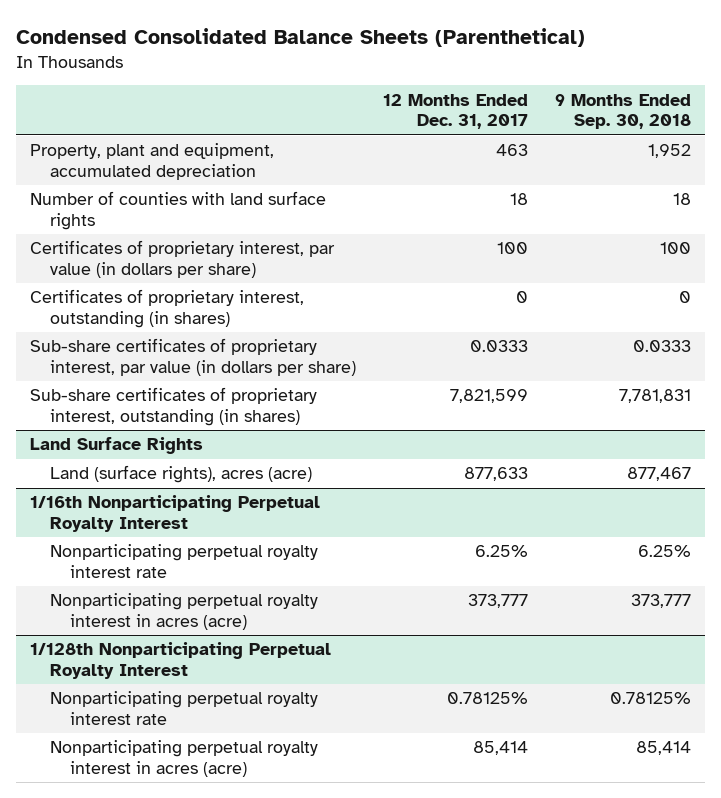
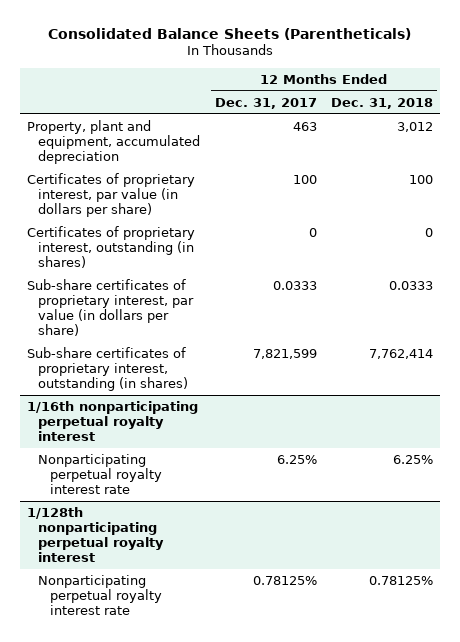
[16,27,586,47] Condensed Consolidated Balance Sheets (Parenthetical) -> [47,27,411,40] Consolidated Balance Sheets (Parentheticals)
[555,93,692,130] 9 Months Ended Sep. 30, 2018 -> none
none -> [331,97,434,109] Dec. 31, 2018
[29,191,326,231] Number of counties with land surface rights -> none
[29,437,203,455] Land Surface Rights -> none
[50,465,313,484] Land (surface rights), acres (acre) -> none
[29,495,320,533] 1/16th Nonparticipating Perpetual Royalty Interest -> [26,401,198,441] 1/16th nonparticipating perpetual royalty interest
[50,593,319,631] Nonparticipating perpetual royalty interest in acres (acre) -> none
[29,642,331,680] 1/128th Nonparticipating Perpetual Royalty Interest -> [26,507,165,562] 1/128th nonparticipating perpetual royalty interest
[50,740,319,778] Nonparticipating perpetual royalty interest in acres (acre) -> none

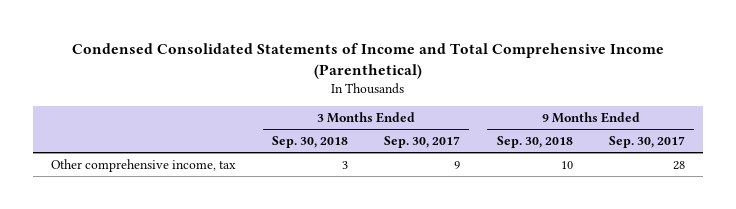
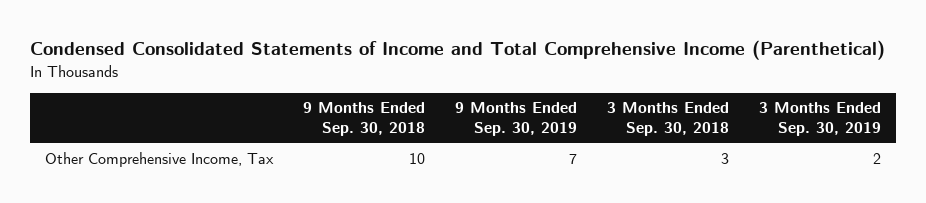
[384,136,461,149] Sep. 30, 2017 -> none
[608,136,685,149] Sep. 30, 2017 -> none
none -> [455,102,578,136] 9 Months Ended Sep. 30, 2019
none -> [759,102,882,136] 3 Months Ended Sep. 30, 2019
[51,158,237,172] Other comprehensive income, tax -> [44,151,274,167] Other Comprehensive Income, Tax

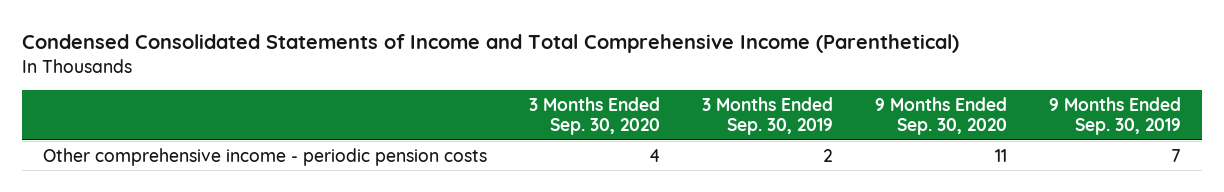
[303,102,426,136] 9 Months Ended Sep. 30, 2018 -> none
[607,102,730,136] 3 Months Ended Sep. 30, 2018 -> none
none -> [528,96,660,136] 3 Months Ended Sep. 30, 2020
none -> [874,96,1007,136] 9 Months Ended Sep. 30, 2020
[44,151,274,167] Other Comprehensive Income, Tax -> [42,147,487,166] Other comprehensive income - periodic pension costs

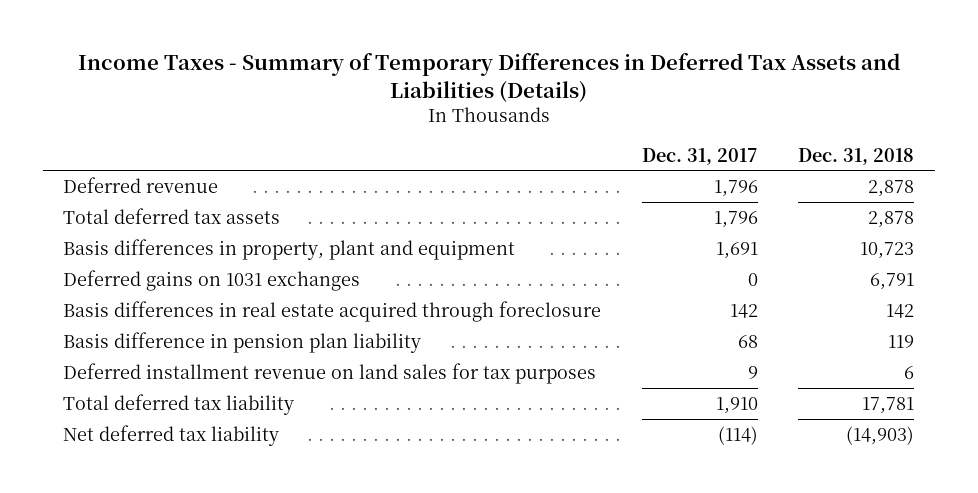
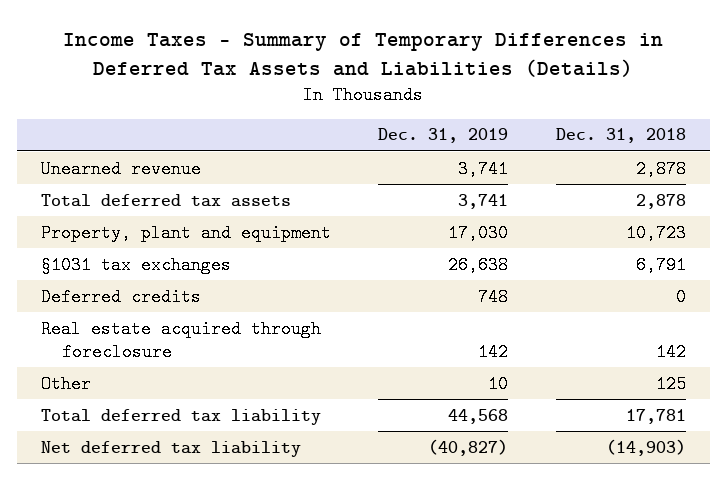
[641,147,758,165] Dec. 31, 2017 -> none
none -> [378,128,509,144] Dec. 31, 2019
[63,176,219,193] Deferred revenue -> [41,159,202,178] Unearned revenue
[63,331,422,353] Basis difference in pension plan liability -> none
[63,362,597,384] Deferred installment revenue on land sales for tax purposes -> none
[63,238,516,260] Basis differences in property, plant and equipment -> [41,223,332,242] Property, plant and equipment
[63,269,361,291] Deferred gains on 1031 exchanges -> [41,255,232,274] §1031 tax exchanges
none -> [41,287,202,306] Deferred credits
[63,300,602,322] Basis differences in real estate acquired through foreclosure -> [41,319,322,361] Real estate acquired through foreclosure
none -> [41,374,92,393] Other

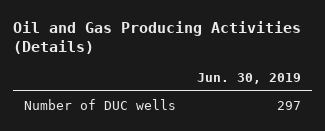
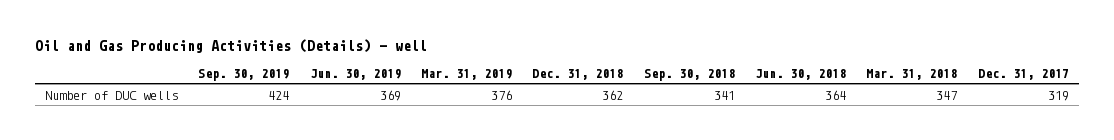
[12,20,301,55] Oil and Gas Producing Activities (Details) -> [34,39,427,54] Oil and Gas Producing Activities (Details) - well
none -> [198,68,290,81] Sep. 30, 2019
none -> [420,68,512,80] Mar. 31, 2019
none -> [532,68,624,80] Dec. 31, 2018
none -> [643,68,735,81] Sep. 30, 2018
none -> [754,68,846,80] Jun. 30, 2018
none -> [866,68,958,80] Mar. 31, 2018
none -> [977,68,1069,80] Dec. 31, 2017
[276,100,301,110] 297 -> [379,89,401,101] 369

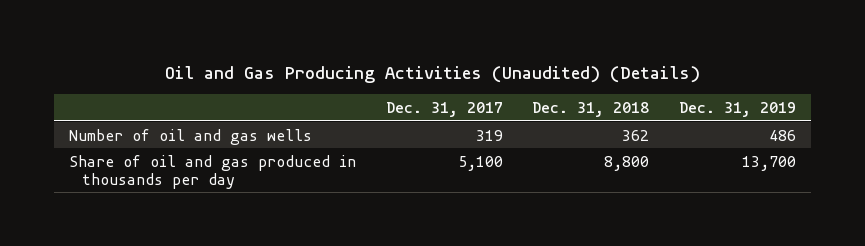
[34,39,427,54] Oil and Gas Producing Activities (Details) - well -> [164,65,700,83] Oil and Gas Producing Activities (Unaudited) (Details)
[198,68,290,81] Sep. 30, 2019 -> none
[309,68,401,80] Jun. 30, 2019 -> none
[420,68,512,80] Mar. 31, 2019 -> none
[643,68,735,81] Sep. 30, 2018 -> none
[754,68,846,80] Jun. 30, 2018 -> none
[866,68,958,80] Mar. 31, 2018 -> none
none -> [679,101,797,117] Dec. 31, 2019
[44,90,178,100] Number of DUC wells -> [69,128,313,145] Number of oil and gas wells
none -> [69,154,357,189] Share of oil and gas produced in thousands per day

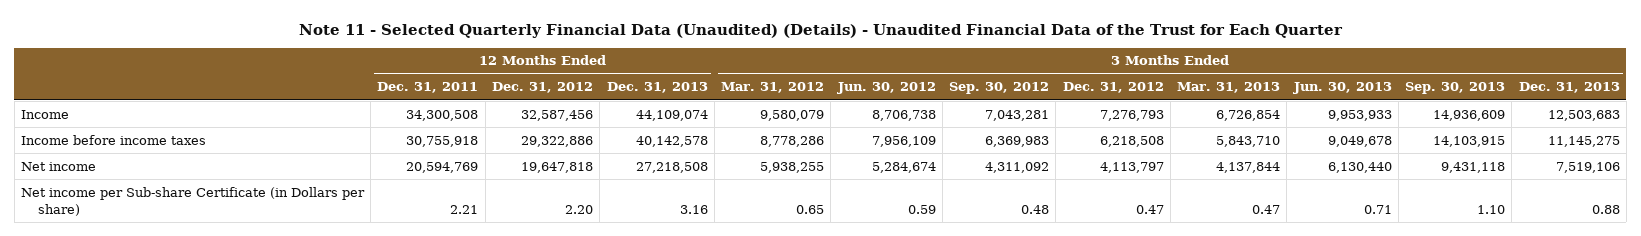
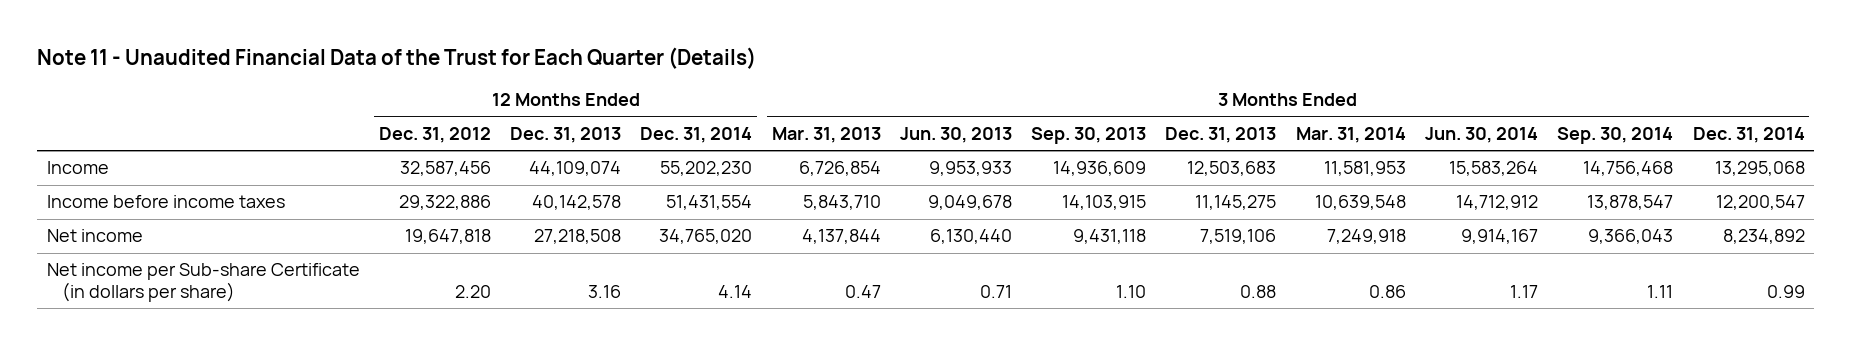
[299,23,1344,38] Note 11 - Selected Quarterly Financial Data (Unaudited) (Details) - Unaudited Financial Data of the Trust for Each Quarter -> [36,46,756,69] Note 11 - Unaudited Financial Data of the Trust for Each Quarter (Details)
[377,82,479,94] Dec. 31, 2011 -> none
[721,82,825,94] Mar. 31, 2012 -> none
[836,82,936,95] Jun. 30, 2012 -> none
[949,82,1050,95] Sep. 30, 2012 -> none
[1062,82,1164,94] Dec. 31, 2012 -> none
none -> [640,127,753,144] Dec. 31, 2014
none -> [1295,127,1406,144] Mar. 31, 2014
none -> [1425,127,1539,144] Jun. 30, 2014
none -> [1557,127,1674,145] Sep. 30, 2014
none -> [1692,127,1805,144] Dec. 31, 2014
[20,186,365,216] Net income per Sub-share Certificate (in Dollars per share) -> [46,263,360,302] Net income per Sub-share Certificate (in dollars per share)

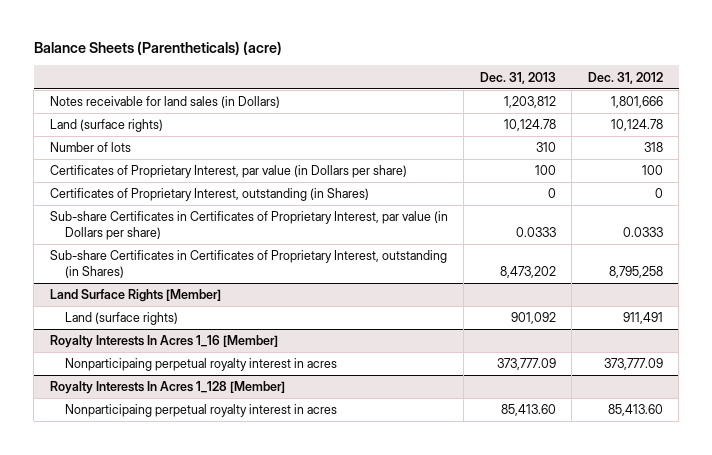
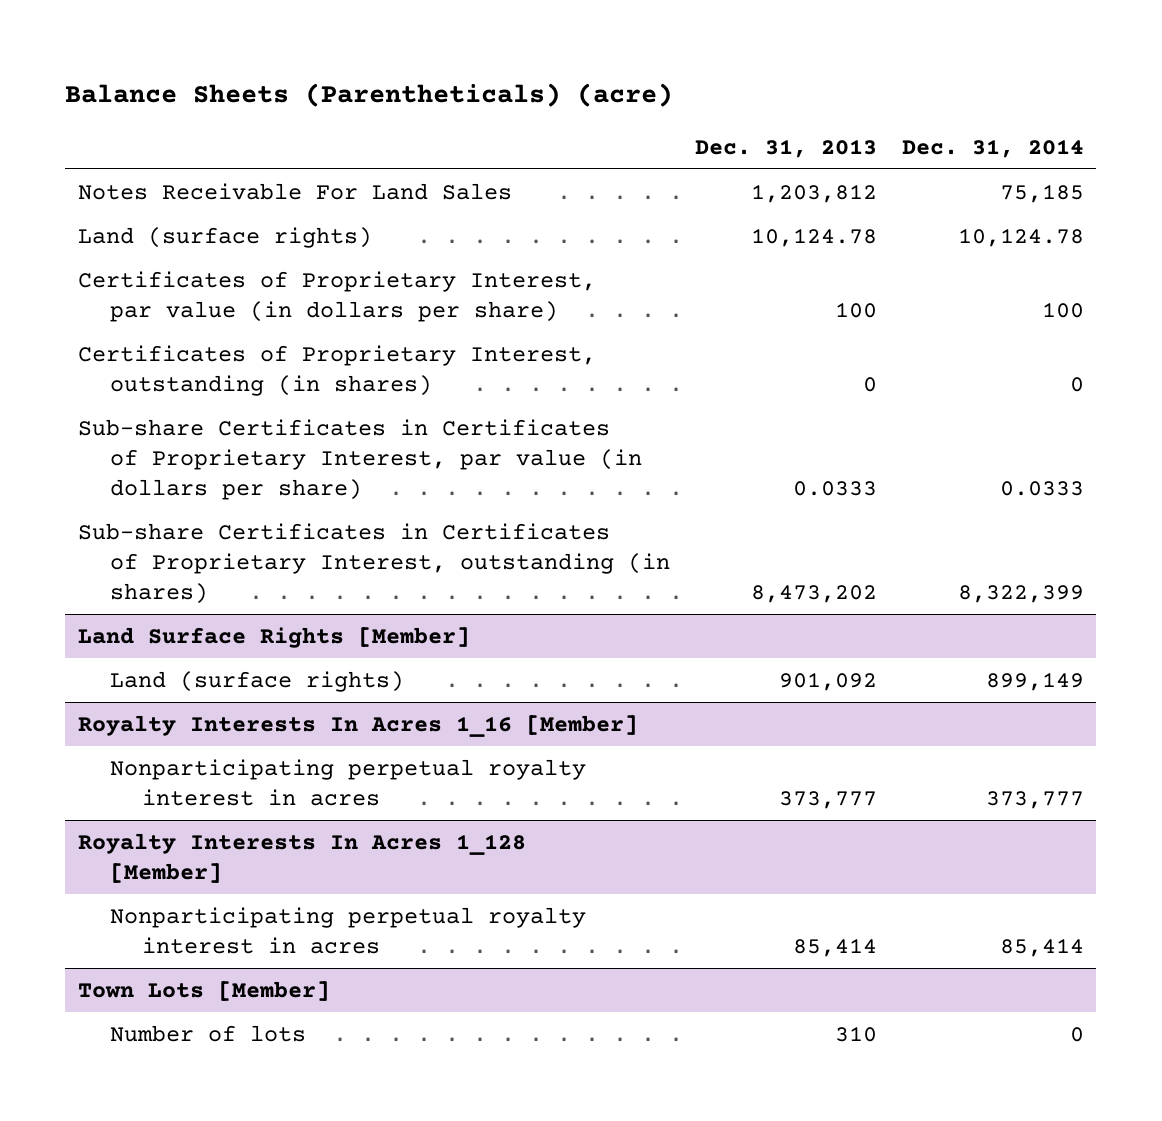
[587,71,663,84] Dec. 31, 2012 -> none
none -> [901,138,1084,158] Dec. 31, 2014
[49,96,280,109] Notes receivable for land sales (in Dollars) -> [77,182,512,200] Notes Receivable For Land Sales
[49,142,131,153] Number of lots -> none
[49,165,407,179] Certificates of Proprietary Interest, par value (in Dollars per share) -> [77,270,596,322] Certificates of Proprietary Interest, par value (in dollars per share)
[49,188,369,202] Certificates of Proprietary Interest, outstanding (in Shares) -> [77,344,596,396] Certificates of Proprietary Interest, outstanding (in shares)
[49,211,448,241] Sub-share Certificates in Certificates of Proprietary Interest, par value (in Dollars per share) -> [77,418,643,500] Sub-share Certificates in Certificates of Proprietary Interest, par value (in dollars per share)
[49,250,447,279] Sub-share Certificates in Certificates of Proprietary Interest, outstanding (in Shares) -> [77,522,671,604] Sub-share Certificates in Certificates of Proprietary Interest, outstanding (in shares)
[65,358,338,372] Nonparticipaing perpetual royalty interest in acres -> [110,758,587,806] Nonparticipating perpetual royalty interest in acres
[496,358,556,371] 373,777.09 -> [779,790,878,809] 373,777
[65,404,338,418] Nonparticipaing perpetual royalty interest in acres -> [110,906,587,954] Nonparticipating perpetual royalty interest in acres
[500,404,556,417] 85,413.60 -> [793,937,878,957] 85,414
none -> [77,980,330,1001] Town Lots [Member]
none -> [110,1024,307,1042] Number of lots

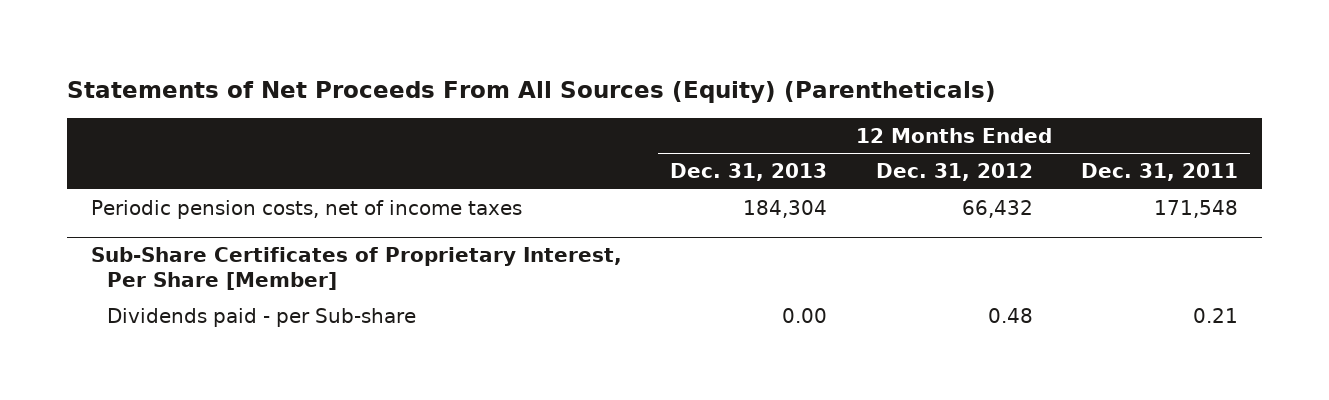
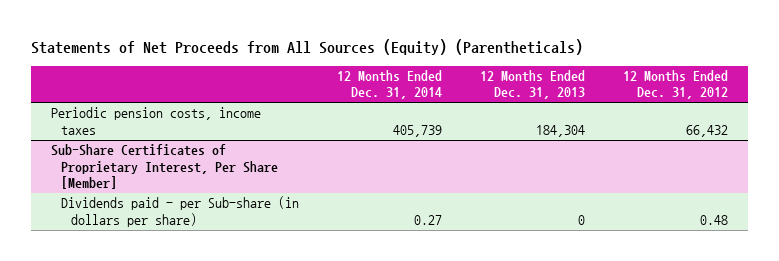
[67,81,997,104] Statements of Net Proceeds From All Sources (Equity) (Parentheticals) -> [31,39,584,56] Statements of Net Proceeds from All Sources (Equity) (Parentheticals)
[1080,163,1238,182] Dec. 31, 2011 -> none
none -> [337,70,443,100] 12 Months Ended Dec. 31, 2014
[91,199,523,219] Periodic pension costs, net of income taxes -> [50,107,261,135] Periodic pension costs, income taxes
[106,307,416,327] Dividends paid - per Sub-share -> [60,196,299,227] Dividends paid - per Sub-share (in dollars per share)
[782,307,828,323] 0.00 -> [578,214,586,225] 0

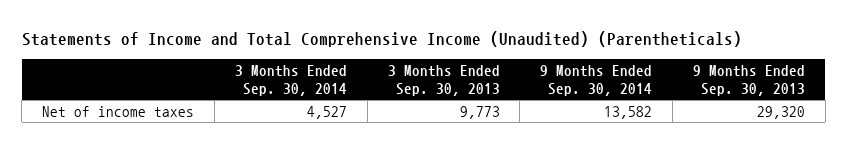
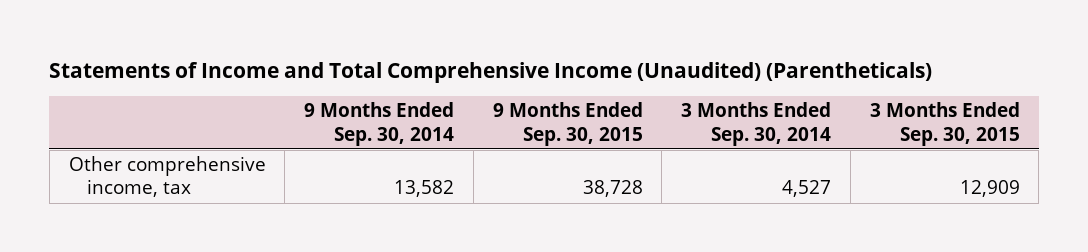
[387,64,500,96] 3 Months Ended Sep. 30, 2013 -> none
[693,64,806,96] 9 Months Ended Sep. 30, 2013 -> none
none -> [492,102,643,146] 9 Months Ended Sep. 30, 2015
none -> [869,102,1020,146] 3 Months Ended Sep. 30, 2015
[42,105,195,117] Net of income taxes -> [68,156,266,198] Other comprehensive income, tax

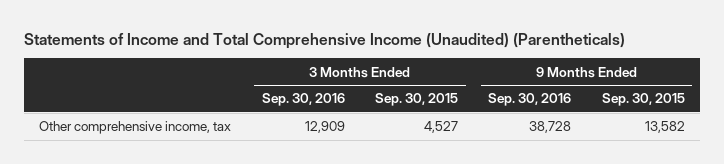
[304,102,455,146] 9 Months Ended Sep. 30, 2014 -> none
[681,102,832,146] 3 Months Ended Sep. 30, 2014 -> none
none -> [261,93,345,107] Sep. 30, 2016
none -> [488,93,572,107] Sep. 30, 2016
[582,180,643,198] 38,728 -> [644,121,685,134] 13,582
[959,180,1020,198] 12,909 -> [424,121,459,134] 4,527

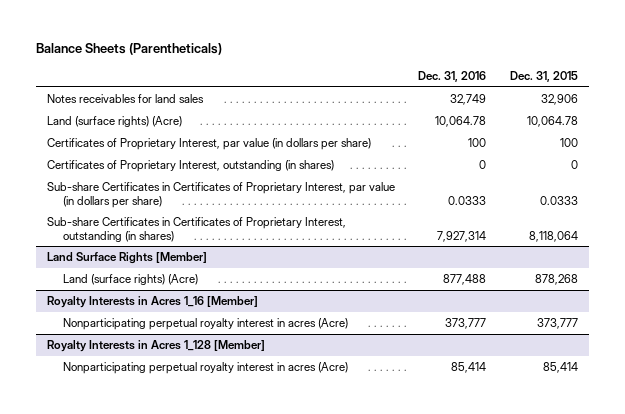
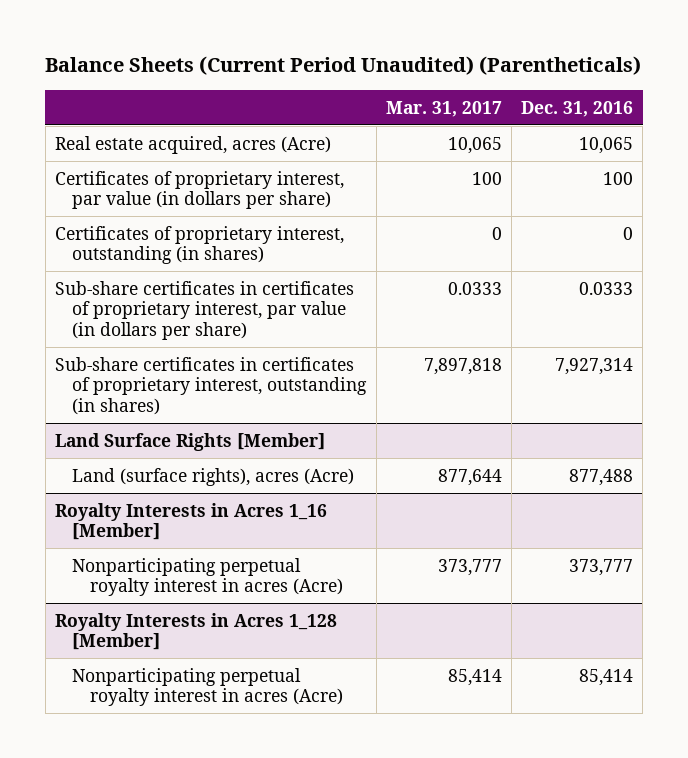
[35,43,222,56] Balance Sheets (Parentheticals) -> [45,56,642,76] Balance Sheets (Current Period Unaudited) (Parentheticals)
[509,70,578,82] Dec. 31, 2015 -> none
none -> [385,100,502,117] Mar. 31, 2017
[47,94,205,104] Notes receivables for land sales -> none
[47,116,183,128] Land (surface rights) (Acre) -> none
none -> [54,135,331,154] Real estate acquired, acres (Acre)
[47,138,372,151] Certificates of Proprietary Interest, par value (in dollars per share) -> [54,170,344,210] Certificates of proprietary interest, par value (in dollars per share)
[47,160,335,173] Certificates of Proprietary Interest, outstanding (in shares) -> [54,225,344,265] Certificates of proprietary interest, outstanding (in shares)
[47,182,396,208] Sub-share Certificates in Certificates of Proprietary Interest, par value (in dollars per share) -> [54,280,354,340] Sub-share certificates in certificates of proprietary interest, par value (in dollars per share)
[47,217,347,242] Sub-share Certificates in Certificates of Proprietary Interest, outstanding (in shares) -> [54,356,368,415] Sub-share certificates in certificates of proprietary interest, outstanding (in shares)
[62,274,198,286] Land (surface rights) (Acre) -> [72,467,355,486] Land (surface rights), acres (Acre)

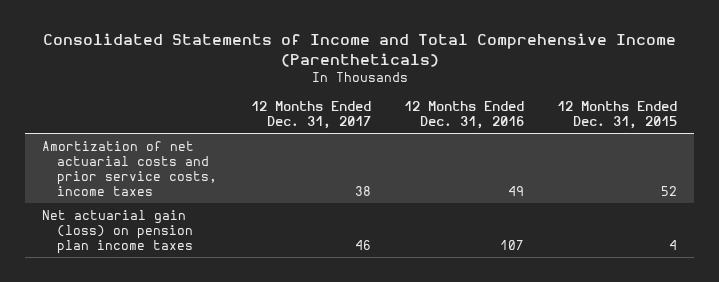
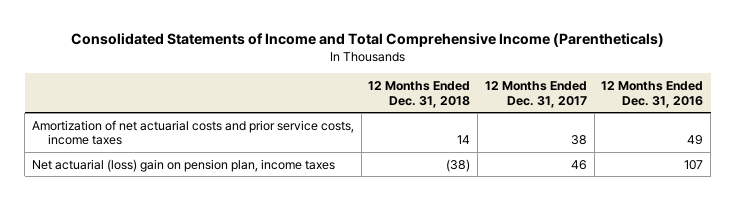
[557,101,678,130] 12 Months Ended Dec. 31, 2015 -> none
none -> [368,80,471,108] 12 Months Ended Dec. 31, 2018
[41,209,194,254] Net actuarial gain (loss) on pension plan income taxes -> [32,158,336,172] Net actuarial (loss) gain on pension plan, income taxes

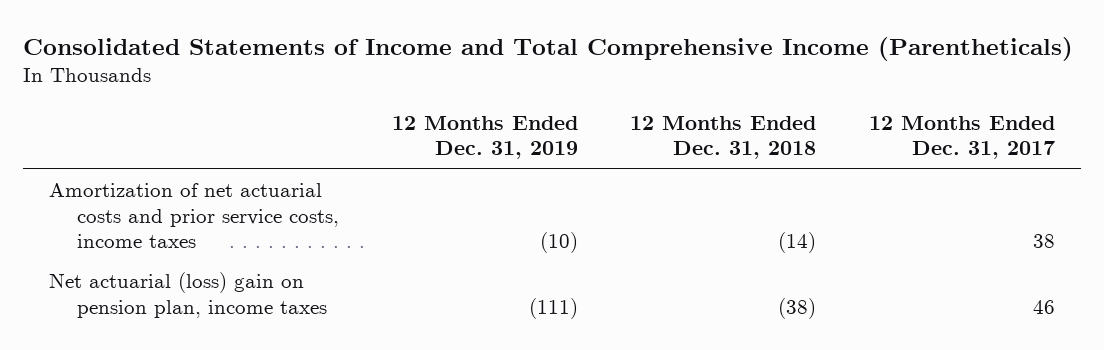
[601,80,704,108] 12 Months Ended Dec. 31, 2016 -> none
none -> [391,116,578,160] 12 Months Ended Dec. 31, 2019
[457,135,471,145] 14 -> [778,231,817,253] (14)

